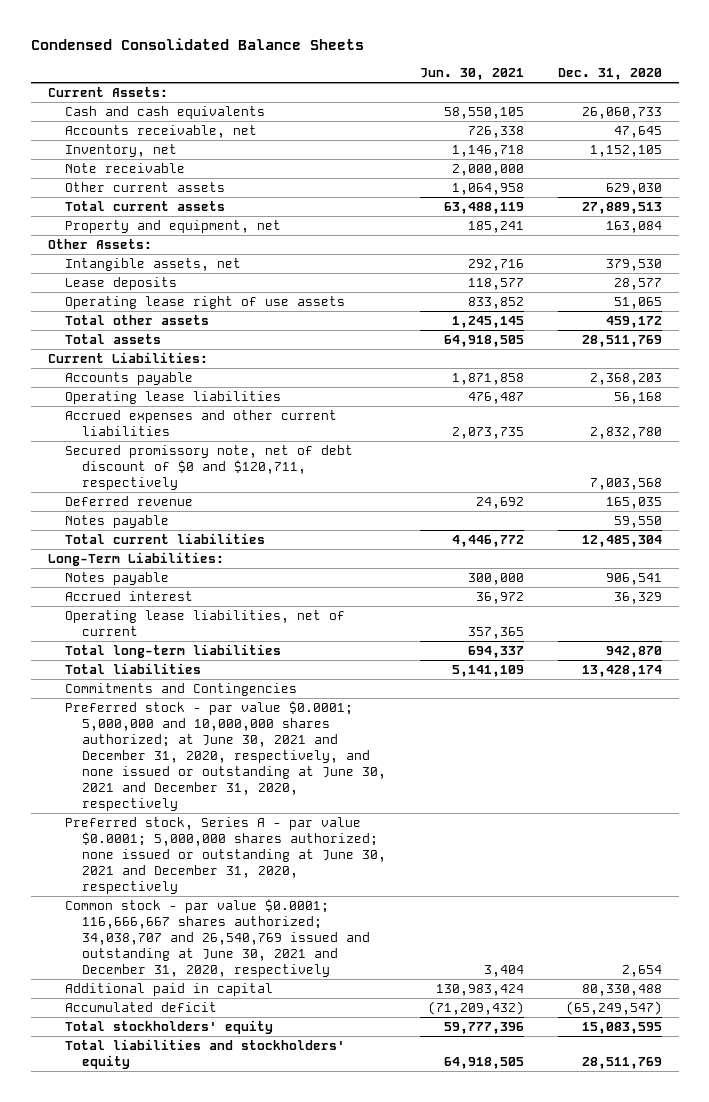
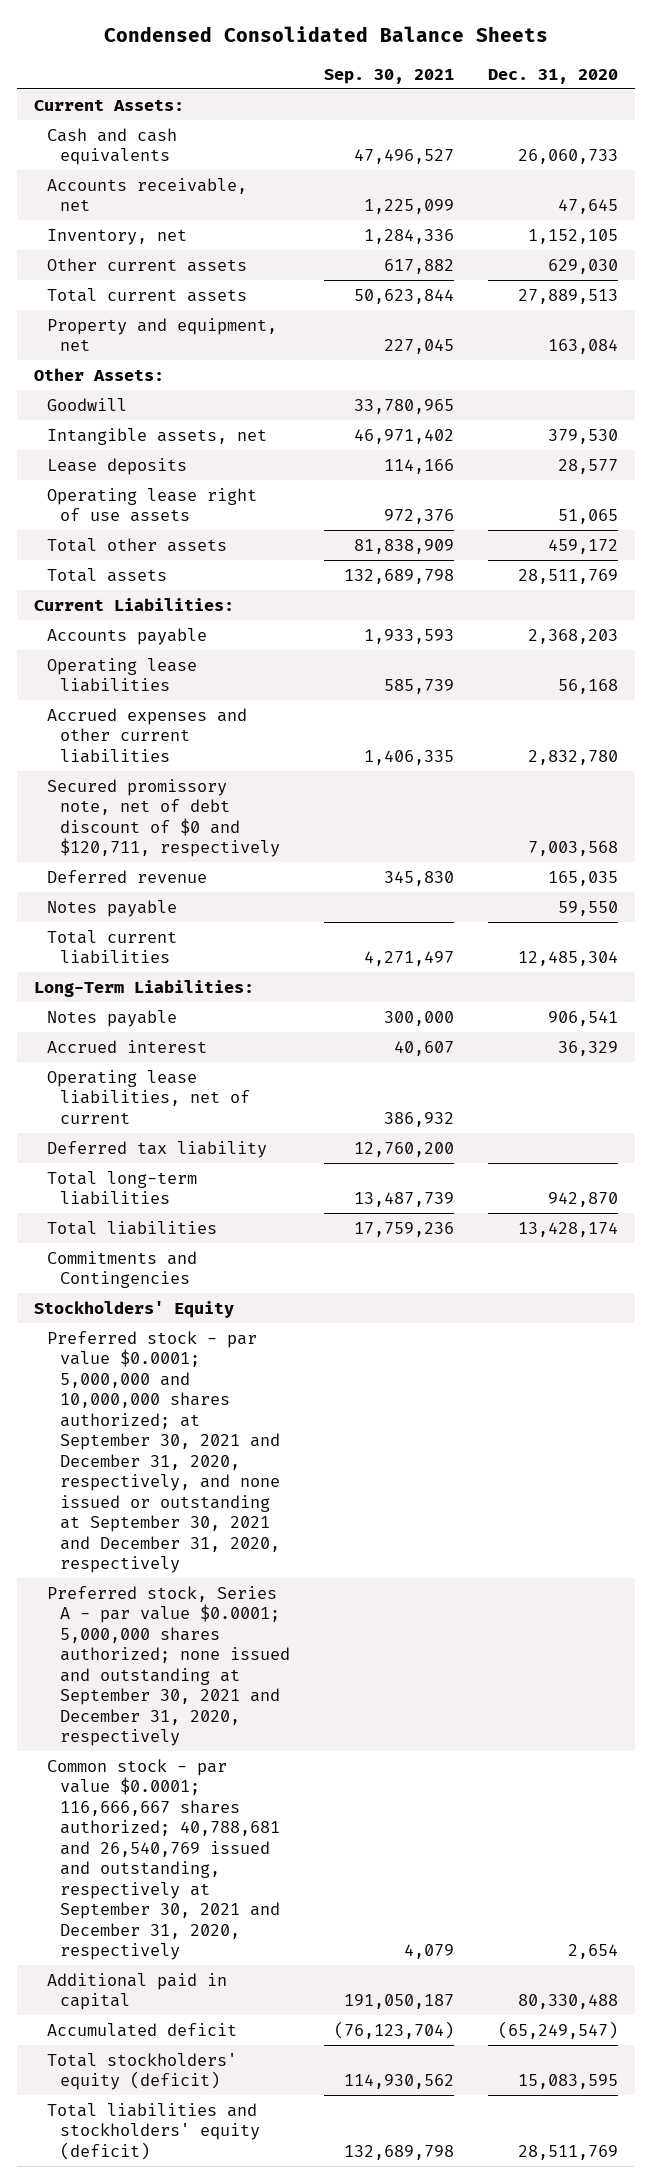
[419,67,524,80] Jun. 30, 2021 -> none
none -> [323,68,454,84] Sep. 30, 2021
[64,162,185,173] Note receivable -> none
none -> [46,397,127,411] Goodwill
none -> [46,1140,267,1158] Deferred tax liability
none -> [33,1300,234,1318] Stockholders' Equity
[64,700,386,812] Preferred stock - par value $0.0001; 5,000,000 and 10,000,000 shares authorized; at June 30, 2021 and December 31, 2020, respectively, and none issued or outstanding at June 30, 2021 and December 31, 2020, respectively -> [46,1330,280,1574] Preferred stock - par value $0.0001; 5,000,000 and 10,000,000 shares authorized; at September 30, 2021 and December 31, 2020, respectively, and none issued or outstanding at September 30, 2021 and December 31, 2020, respectively
[64,816,386,895] Preferred stock, Series A - par value $0.0001; 5,000,000 shares authorized; none issued or outstanding at June 30, 2021 and December 31, 2020, respectively -> [46,1585,290,1747] Preferred stock, Series A - par value $0.0001; 5,000,000 shares authorized; none issued and outstanding at September 30, 2021 and December 31, 2020, respectively
[64,898,370,978] Common stock - par value $0.0001; 116,666,667 shares authorized; 34,038,707 and 26,540,769 issued and outstanding at June 30, 2021 and December 31, 2020, respectively -> [46,1758,280,1961] Common stock - par value $0.0001; 116,666,667 shares authorized; 40,788,681 and 26,540,769 issued and outstanding, respectively at September 30, 2021 and December 31, 2020, respectively
[64,1019,273,1034] Total stockholders' equity -> [46,2052,237,2091] Total stockholders' equity (deficit)
[64,1038,345,1069] Total liabilities and stockholders' equity -> [46,2102,260,2160] Total liabilities and stockholders' equity (deficit)

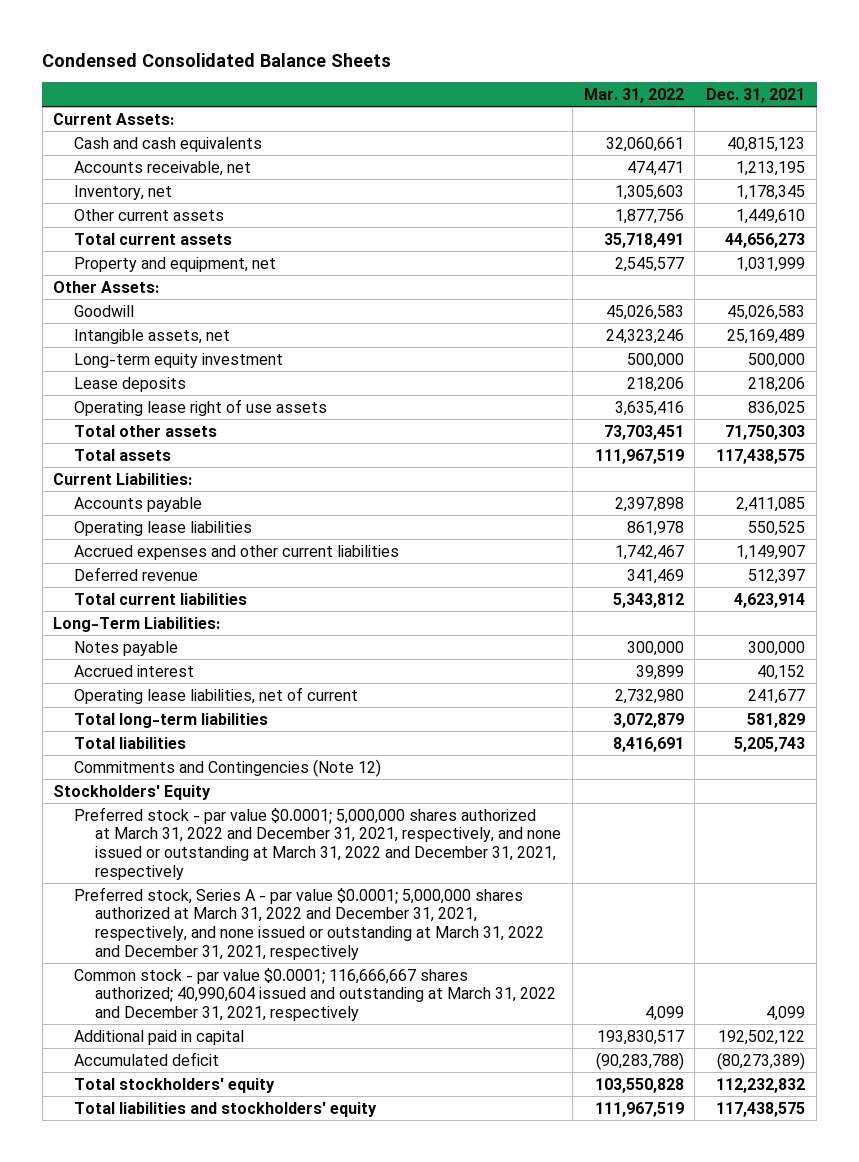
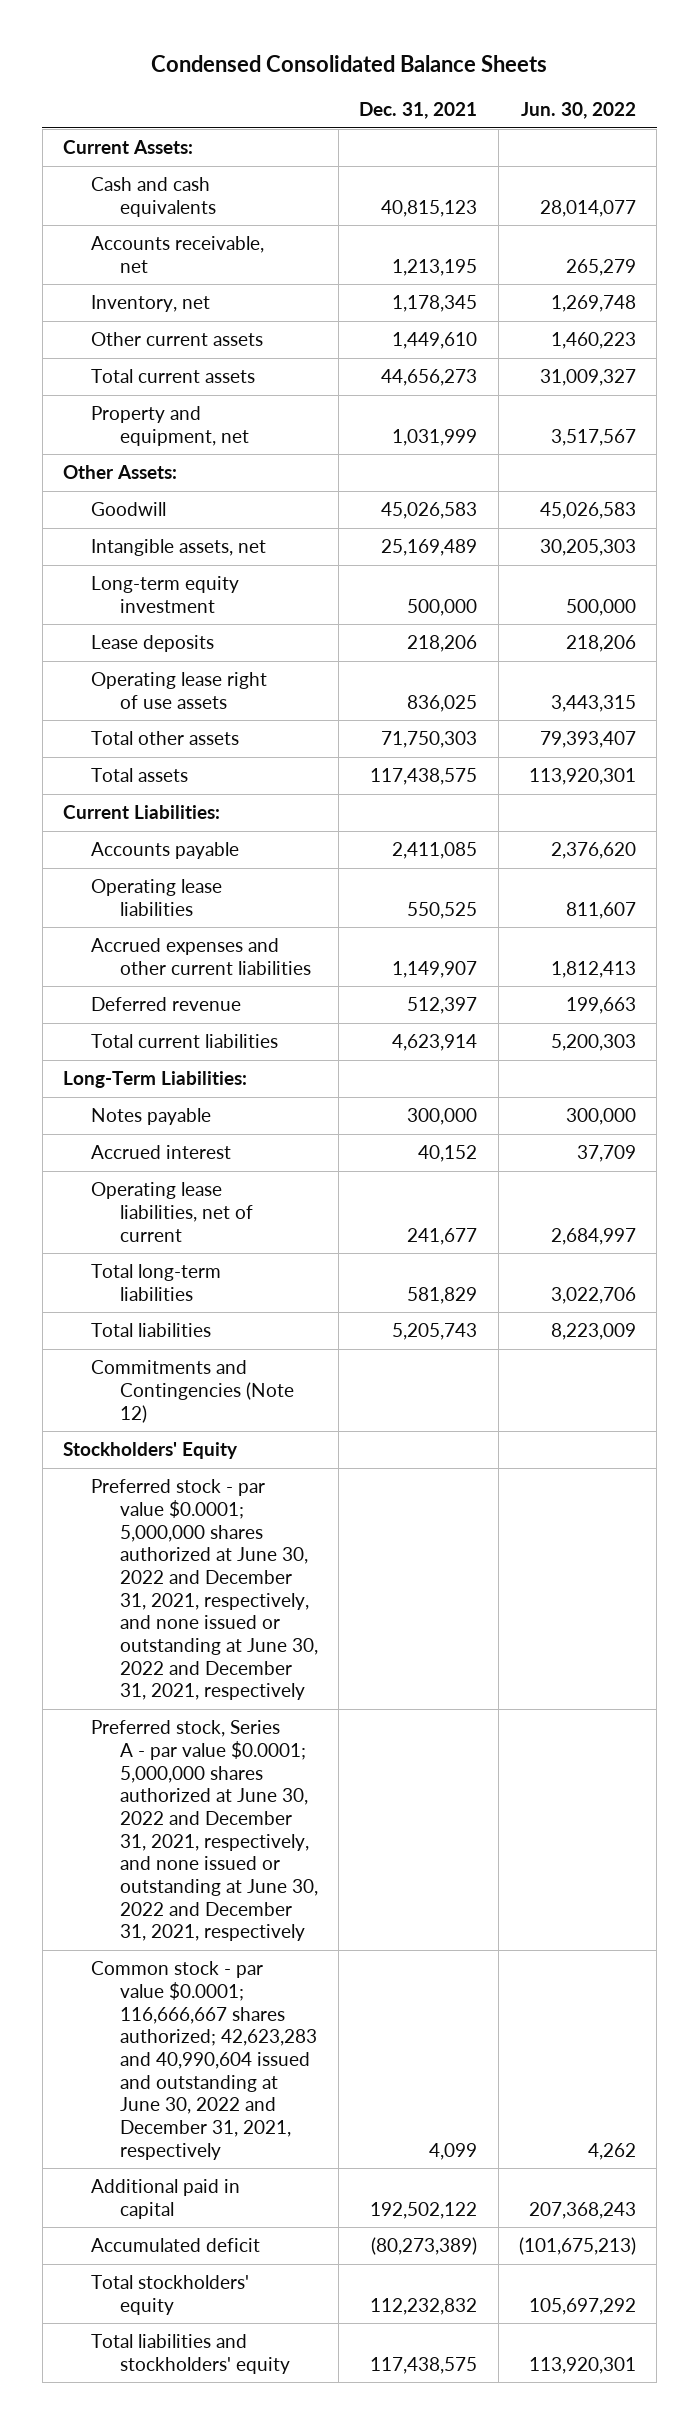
[583,87,684,103] Mar. 31, 2022 -> none
none -> [520,102,636,120] Jun. 30, 2022
[74,806,562,880] Preferred stock - par value $0.0001; 5,000,000 shares authorized at March 31, 2022 and December 31, 2021, respectively, and none issued or outstanding at March 31, 2022 and December 31, 2021, respectively -> [91,1479,318,1701] Preferred stock - par value $0.0001; 5,000,000 shares authorized at June 30, 2022 and December 31, 2021, respectively, and none issued or outstanding at June 30, 2022 and December 31, 2021, respectively
[74,886,545,960] Preferred stock, Series A - par value $0.0001; 5,000,000 shares authorized at March 31, 2022 and December 31, 2021, respectively, and none issued or outstanding at March 31, 2022 and December 31, 2021, respectively -> [91,1720,318,1942] Preferred stock, Series A - par value $0.0001; 5,000,000 shares authorized at June 30, 2022 and December 31, 2021, respectively, and none issued or outstanding at June 30, 2022 and December 31, 2021, respectively
[74,967,557,1021] Common stock - par value $0.0001; 116,666,667 shares authorized; 40,990,604 issued and outstanding at March 31, 2022 and December 31, 2021, respectively -> [91,1961,317,2160] Common stock - par value $0.0001; 116,666,667 shares authorized; 42,623,283 and 40,990,604 issued and outstanding at June 30, 2022 and December 31, 2021, respectively

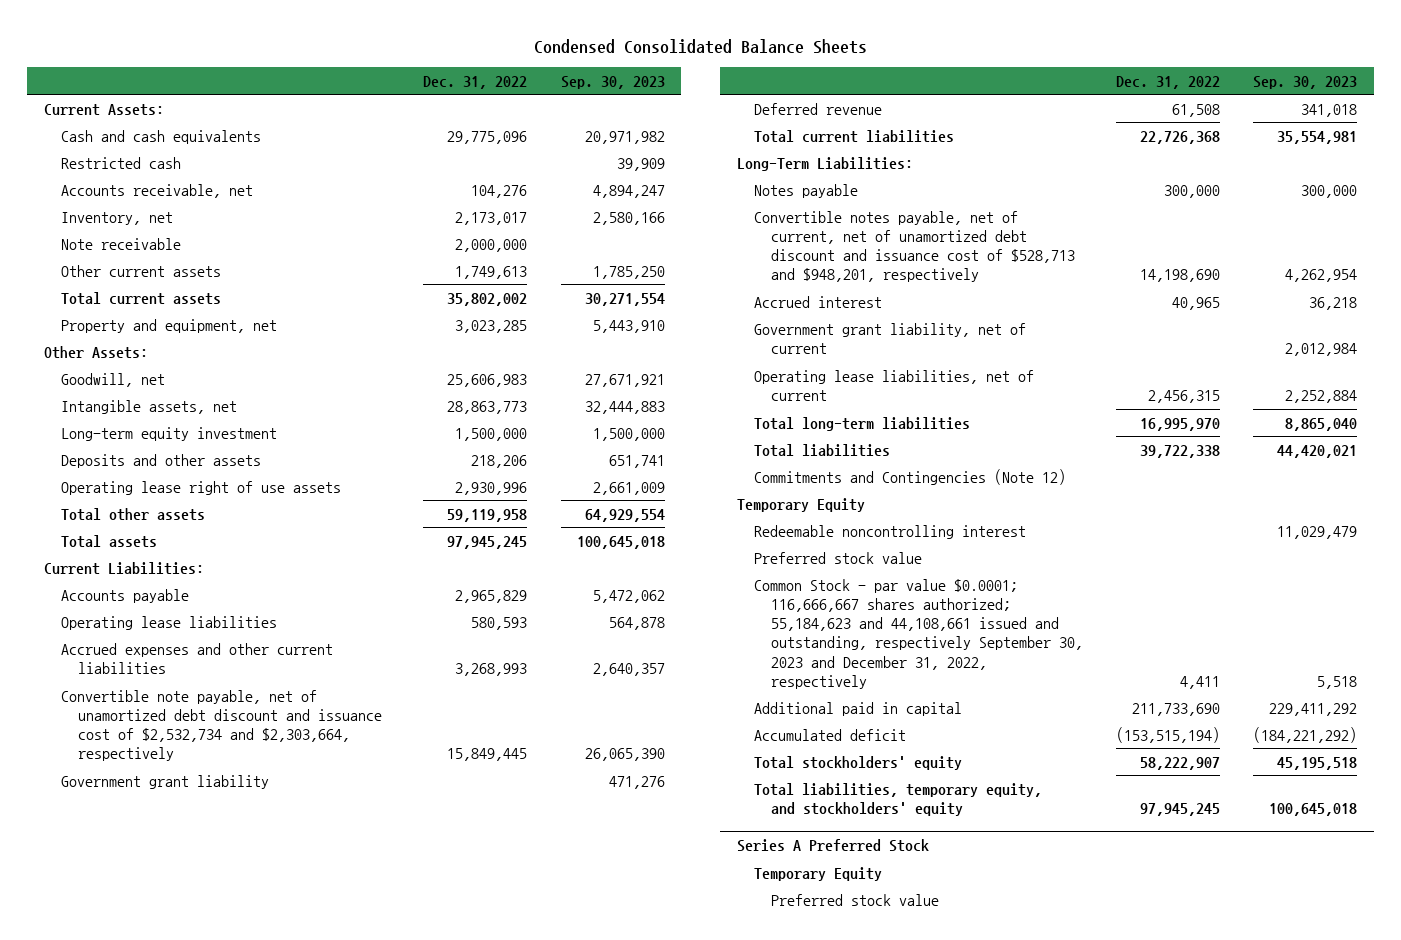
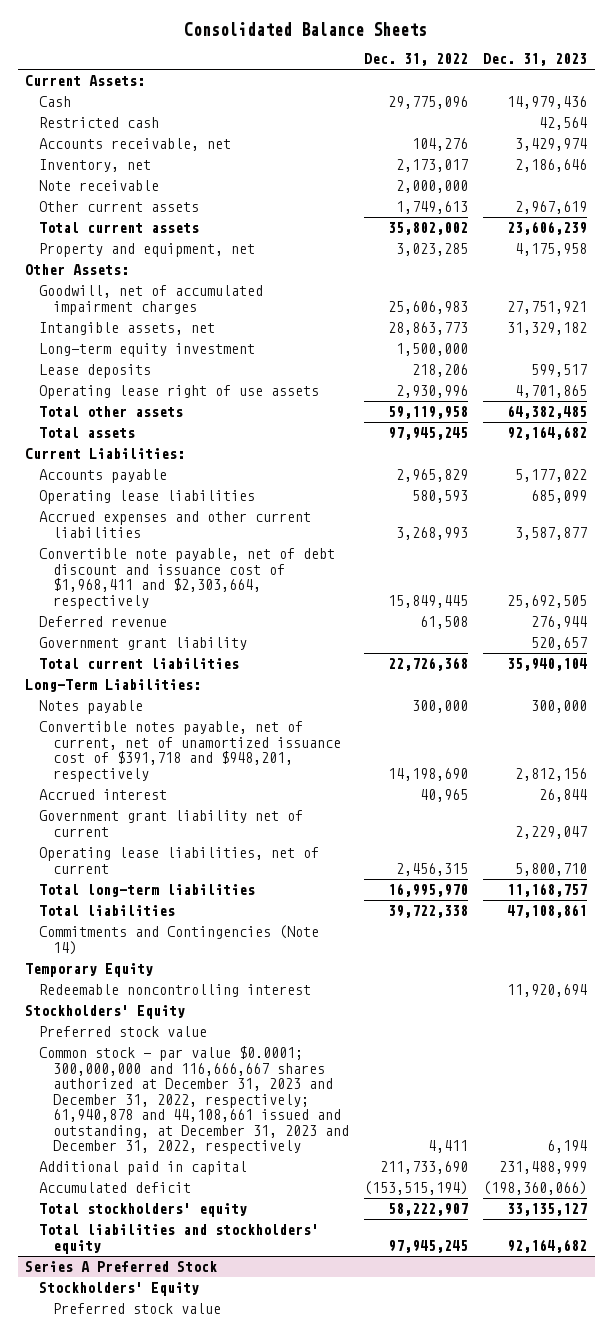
[533,38,867,54] Condensed Consolidated Balance Sheets -> [184,22,428,37] Consolidated Balance Sheets
[560,75,665,89] Sep. 30, 2023 -> none
none -> [483,53,588,67] Dec. 31, 2023
[61,129,262,144] Cash and cash equivalents -> [38,96,71,108] Cash
[61,372,166,387] Goodwill, net -> [38,285,263,315] Goodwill, net of accumulated impairment charges
[61,453,262,468] Deposits and other assets -> [38,364,151,379] Lease deposits
[61,689,383,762] Convertible note payable, net of unamortized debt discount and issuance cost of $2,532,734 and $2,303,664, respectively -> [38,548,335,609] Convertible note payable, net of debt discount and issuance cost of $1,968,411 and $2,303,664, respectively
[61,774,270,789] Government grant liability -> [38,637,247,651] Government grant liability
[753,210,1075,283] Convertible notes payable, net of current, net of unamortized debt discount and issuance cost of $528,713 and $948,201, respectively -> [38,721,341,782] Convertible notes payable, net of current, net of unamortized issuance cost of $391,718 and $948,201, respectively
[753,322,1026,354] Government grant liability, net of current -> [38,810,303,837] Government grant liability net of current
[753,468,1066,485] Commitments and Contingencies (Note 12) -> [38,925,319,955] Commitments and Contingencies (Note 14)
none -> [25,1005,186,1020] Stockholders' Equity
[753,578,1083,689] Common Stock - par value $0.0001; 116,666,667 shares authorized; 55,184,623 and 44,108,661 issued and outstanding, respectively September 30, 2023 and December 31, 2022, respectively -> [38,1046,349,1155] Common stock - par value $0.0001; 300,000,000 and 116,666,667 shares authorized at December 31, 2023 and December 31, 2022, respectively; 61,940,878 and 44,108,661 issued and outstanding, at December 31, 2023 and December 31, 2022, respectively
[753,782,1042,816] Total liabilities, temporary equity, and stockholders' equity -> [38,1224,319,1254] Total liabilities and stockholders' equity
[753,866,882,881] Temporary Equity -> none
none -> [38,1282,199,1297] Stockholders' Equity

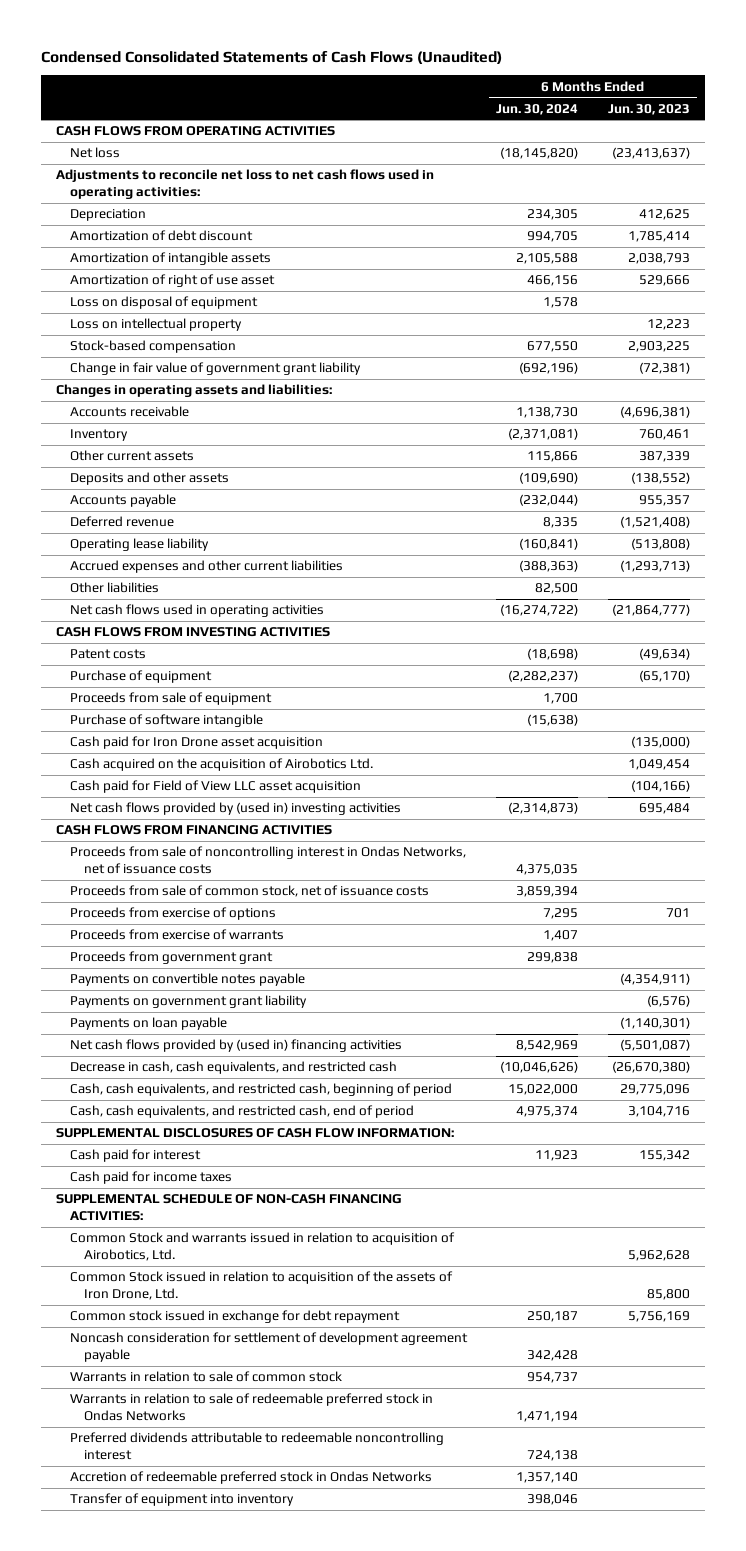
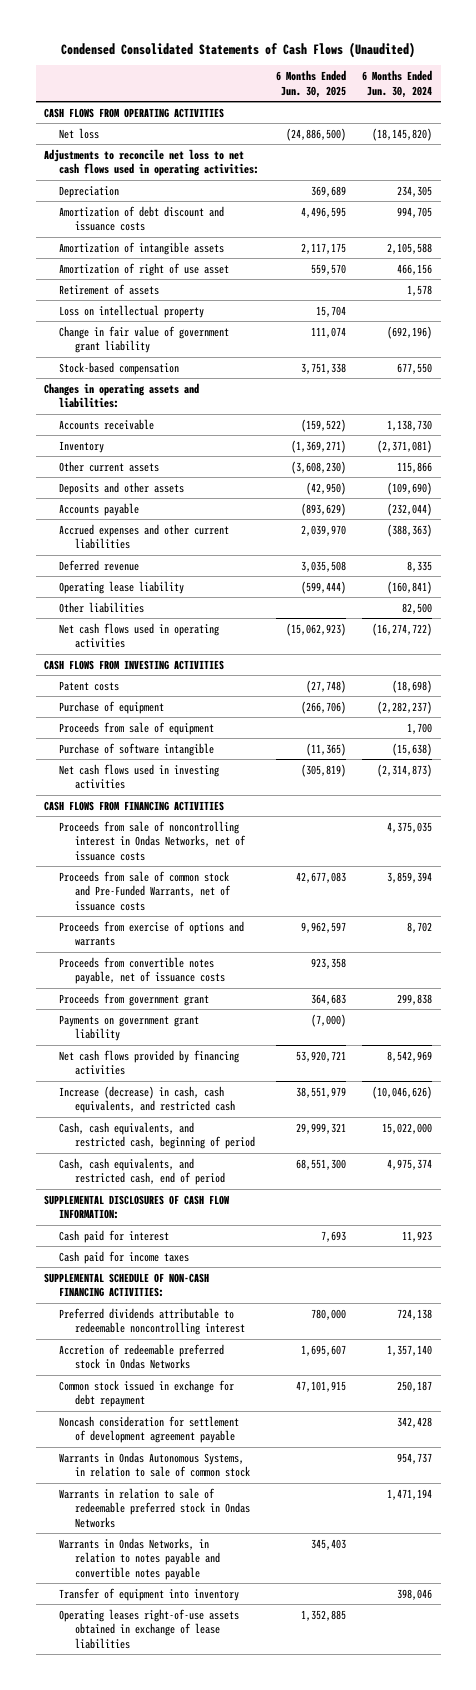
[607,103,690,115] Jun. 30, 2023 -> none
none -> [275,69,346,98] 6 Months Ended Jun. 30, 2025
[69,230,253,242] Amortization of debt discount -> [59,205,225,232] Amortization of debt discount and issuance costs
[69,296,258,310] Loss on disposal of equipment -> [59,283,160,295] Retirement of assets
[69,340,236,354] Stock-based compensation -> [59,361,180,375] Stock-based compensation
[69,560,343,574] Accrued expenses and other current liabilities -> [59,523,230,550] Accrued expenses and other current liabilities
[69,736,323,750] Cash paid for Iron Drone asset acquisition -> none
[69,758,373,772] Cash acquired on the acquisition of Airobotics Ltd. -> none
[69,780,361,794] Cash paid for Field of View LLC asset acquisition -> none
[69,802,401,816] Net cash flows provided by (used in) investing activities -> [59,763,220,790] Net cash flows used in investing activities
[69,907,276,921] Proceeds from exercise of options -> none
[69,885,429,898] Proceeds from sale of common stock, net of issuance costs -> [59,870,231,911] Proceeds from sale of common stock and Pre-Funded Warrants, net of issuance costs
[69,929,284,941] Proceeds from exercise of warrants -> [59,920,245,947] Proceeds from exercise of options and warrants
[543,930,579,942] 1,407 -> [407,921,433,933] 8,702
none -> [59,956,225,985] Proceeds from convertible notes payable, net of issuance costs
[69,973,305,987] Payments on convertible notes payable -> none
[69,1017,227,1031] Payments on loan payable -> none
[69,1039,402,1053] Net cash flows provided by (used in) financing activities -> [59,1049,240,1076] Net cash flows provided by financing activities
[69,1061,397,1075] Decrease in cash, cash equivalents, and restricted cash -> [59,1085,235,1114] Increase (decrease) in cash, cash equivalents, and restricted cash
[69,1232,455,1262] Common Stock and warrants issued in relation to acquisition of Airobotics, Ltd. -> none
[69,1271,453,1301] Common Stock issued in relation to acquisition of the assets of Iron Drone, Ltd. -> none
[69,1432,444,1461] Preferred dividends attributable to redeemable noncontrolling interest -> [59,1307,245,1336] Preferred dividends attributable to redeemable noncontrolling interest
[69,1471,432,1485] Accretion of redeemable preferred stock in Ondas Networks -> [59,1343,225,1370] Accretion of redeemable preferred stock in Ondas Networks
[69,1371,342,1383] Warrants in relation to sale of common stock -> [59,1451,250,1478] Warrants in Ondas Autonomous Systems, in relation to sale of common stock
none -> [59,1537,220,1580] Warrants in Ondas Networks, in relation to notes payable and convertible notes payable
none -> [59,1608,240,1649] Operating leases right-of-use assets obtained in exchange of lease liabilities

